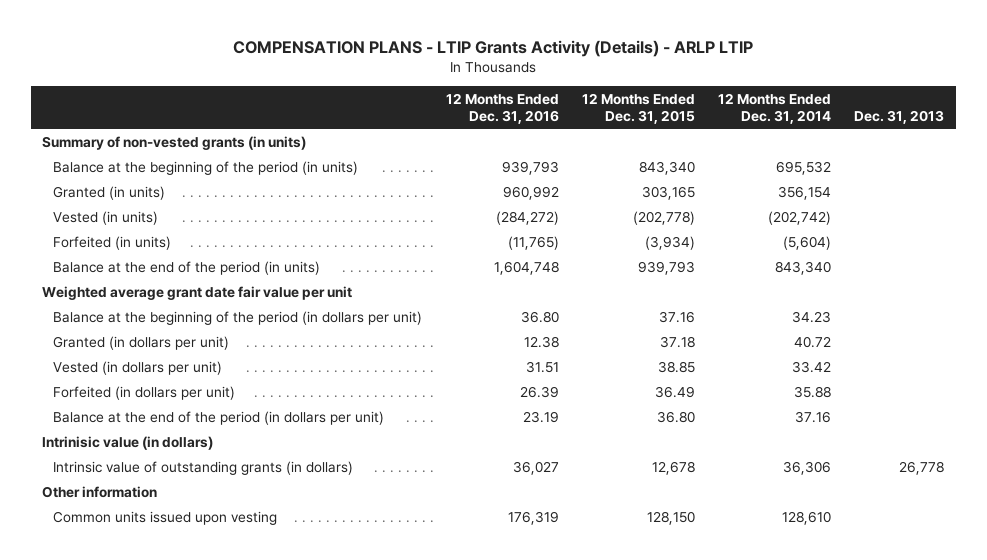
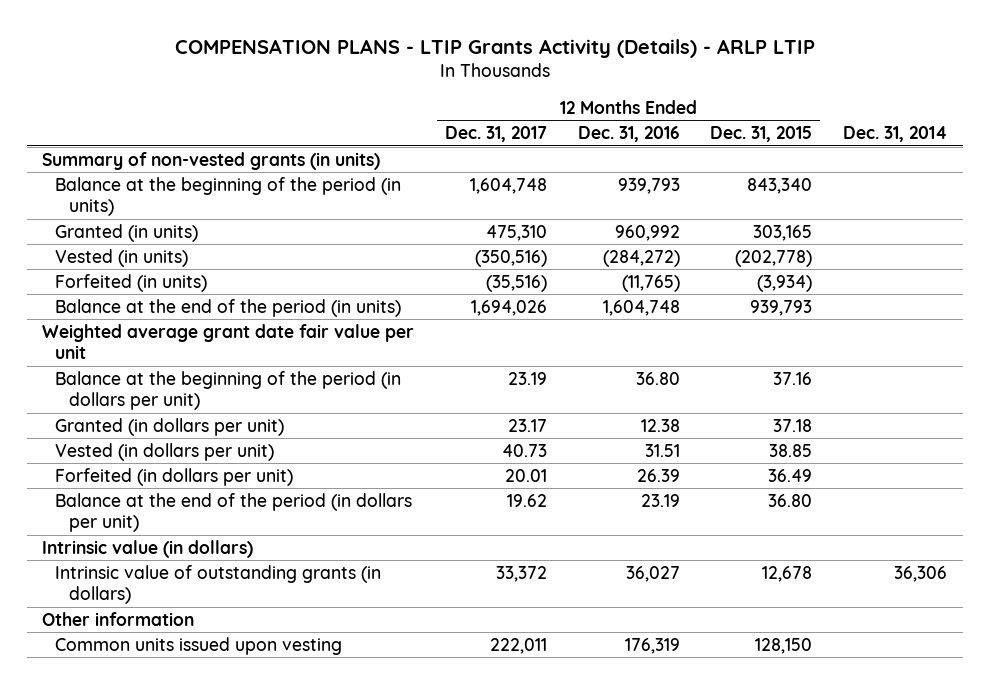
[718,92,832,124] 12 Months Ended Dec. 31, 2014 -> none
[854,109,945,124] Dec. 31, 2013 -> none
none -> [444,126,547,143] Dec. 31, 2017
none -> [843,126,948,143] Dec. 31, 2014
[42,435,214,450] Intrinisic value (in dollars) -> [42,539,254,558] Intrinsic value (in dollars)

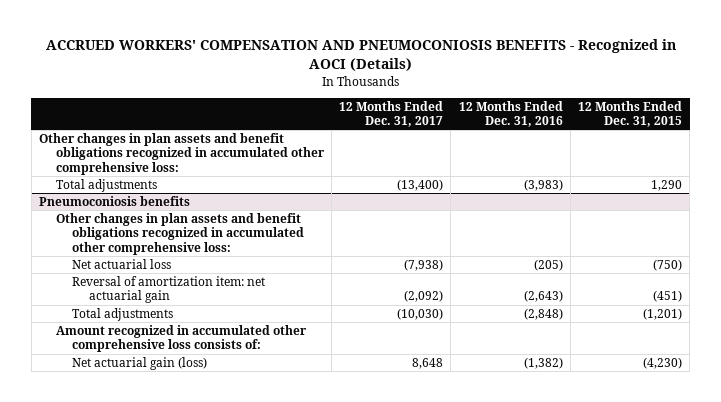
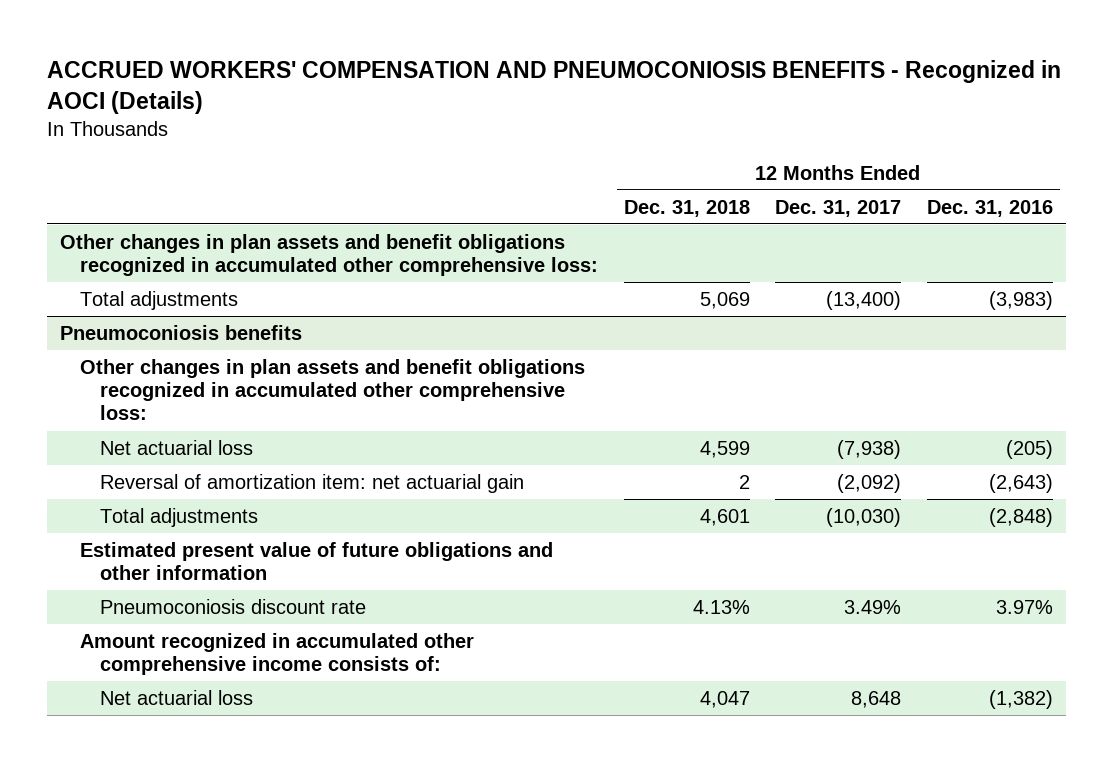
[577,100,682,128] 12 Months Ended Dec. 31, 2015 -> none
none -> [623,199,750,217] Dec. 31, 2018
none -> [79,541,553,581] Estimated present value of future obligations and other information
none -> [100,598,367,614] Pneumoconiosis discount rate
[55,325,307,353] Amount recognized in accumulated other comprehensive loss consists of: -> [79,632,474,676] Amount recognized in accumulated other comprehensive income consists of:
[72,357,208,371] Net actuarial gain (loss) -> [100,689,254,705] Net actuarial loss

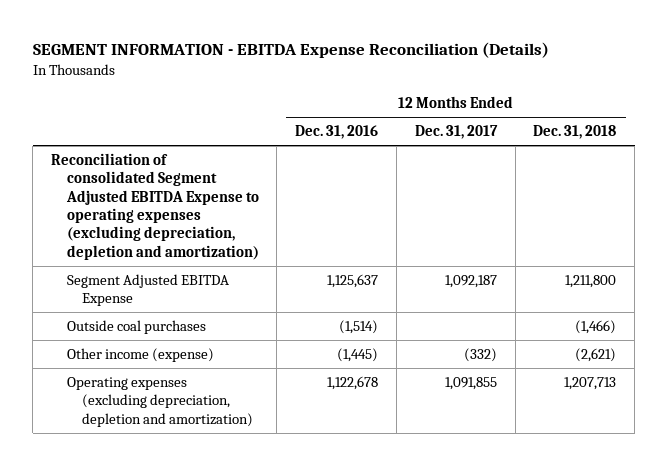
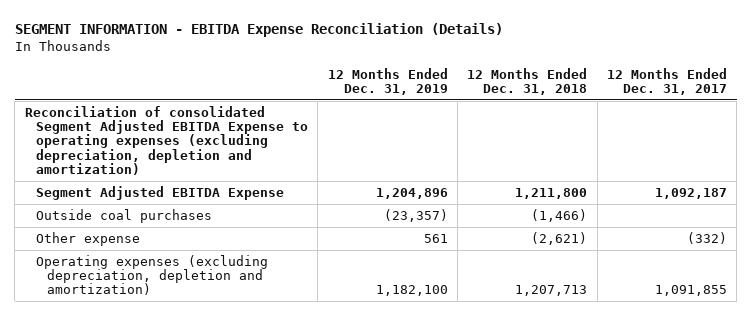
[295,125,379,140] Dec. 31, 2016 -> none
none -> [327,67,448,96] 12 Months Ended Dec. 31, 2019
[66,347,214,362] Other income (expense) -> [35,231,140,246] Other expense

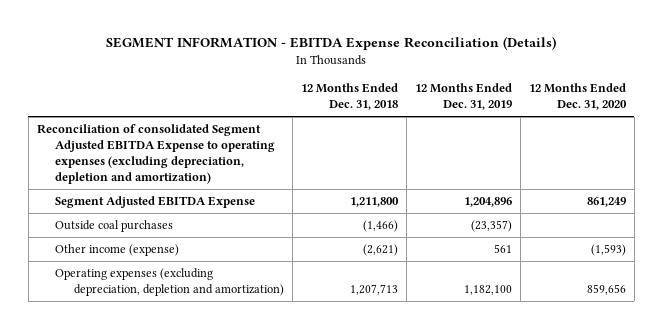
[606,67,727,96] 12 Months Ended Dec. 31, 2017 -> none
none -> [528,83,627,111] 12 Months Ended Dec. 31, 2020
[35,231,140,246] Other expense -> [55,244,180,257] Other income (expense)

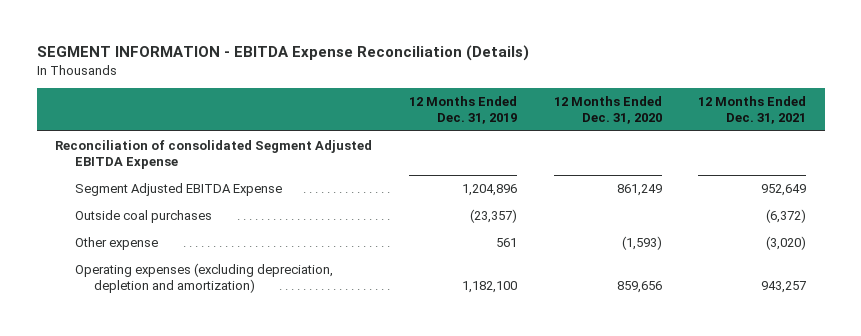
[300,83,398,111] 12 Months Ended Dec. 31, 2018 -> none
none -> [698,95,807,125] 12 Months Ended Dec. 31, 2021
[36,124,276,185] Reconciliation of consolidated Segment Adjusted EBITDA Expense to operating expenses (excluding depreciation, depletion and amortization) -> [55,139,373,170] Reconciliation of consolidated Segment Adjusted EBITDA Expense
[55,244,180,257] Other income (expense) -> [74,236,158,250] Other expense

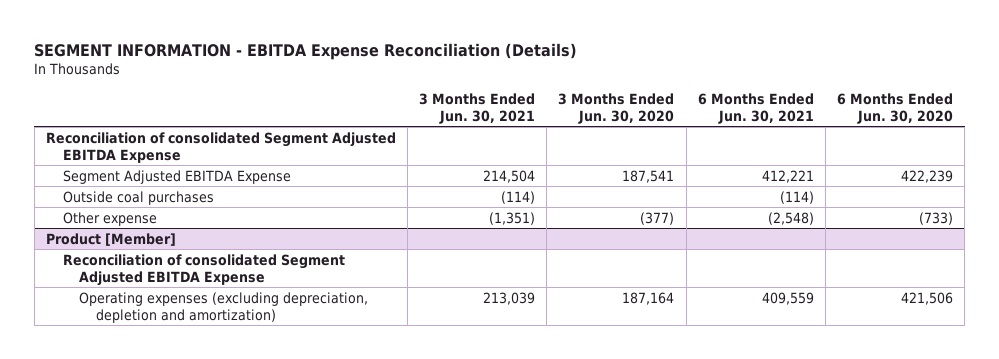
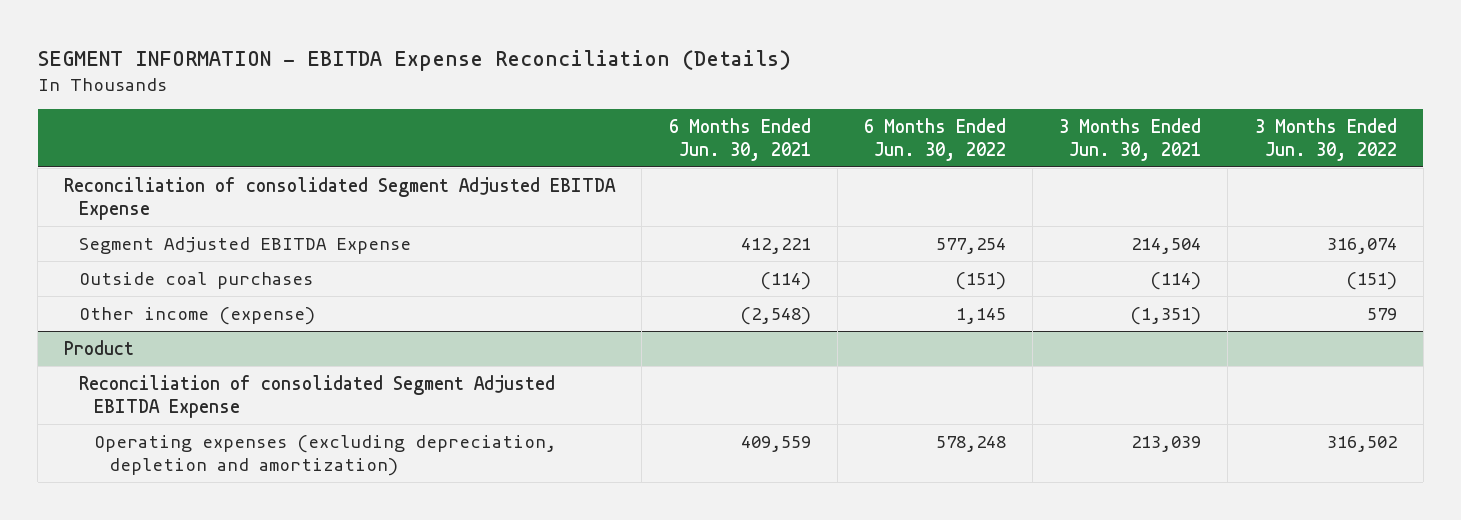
[558,92,675,124] 3 Months Ended Jun. 30, 2020 -> none
[837,92,954,124] 6 Months Ended Jun. 30, 2020 -> none
none -> [863,117,1006,161] 6 Months Ended Jun. 30, 2022
none -> [1254,117,1397,161] 3 Months Ended Jun. 30, 2022
[62,211,157,226] Other expense -> [79,306,316,325] Other income (expense)
[45,232,176,246] Product [Member] -> [64,339,135,355] Product

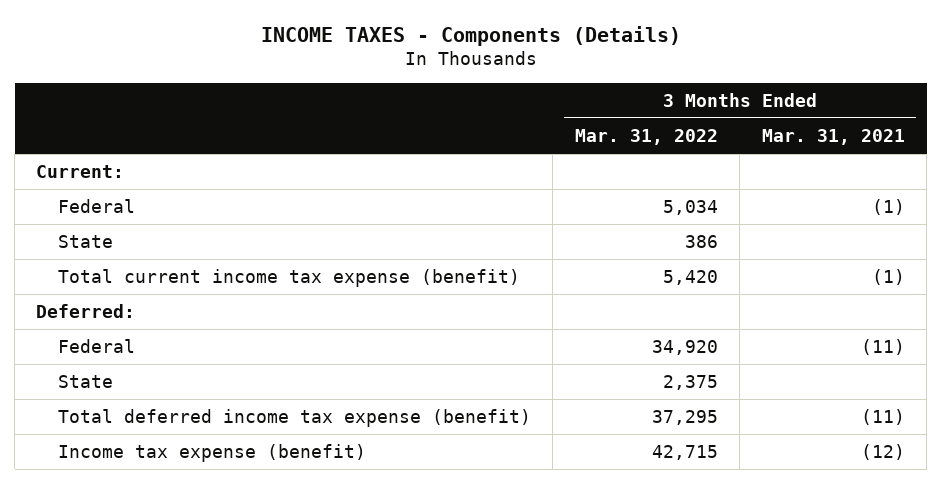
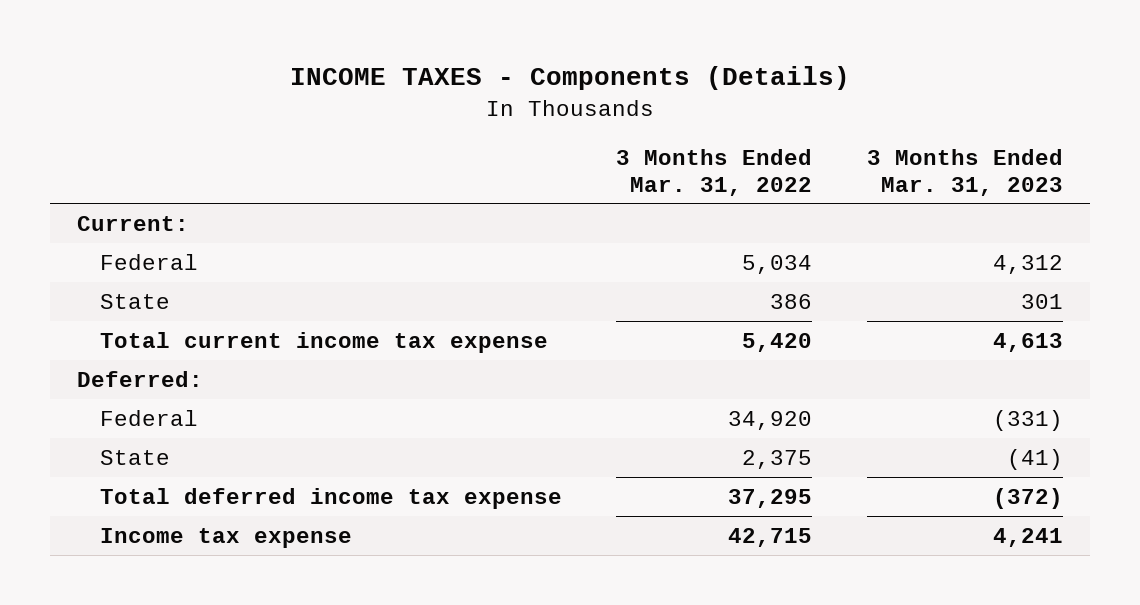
[761,128,905,145] Mar. 31, 2021 -> none
none -> [866,149,1063,196] 3 Months Ended Mar. 31, 2023
[58,269,521,288] Total current income tax expense (benefit) -> [100,331,549,353] Total current income tax expense
[58,409,532,428] Total deferred income tax expense (benefit) -> [100,487,563,509] Total deferred income tax expense
[58,444,367,463] Income tax expense (benefit) -> [100,527,353,548] Income tax expense

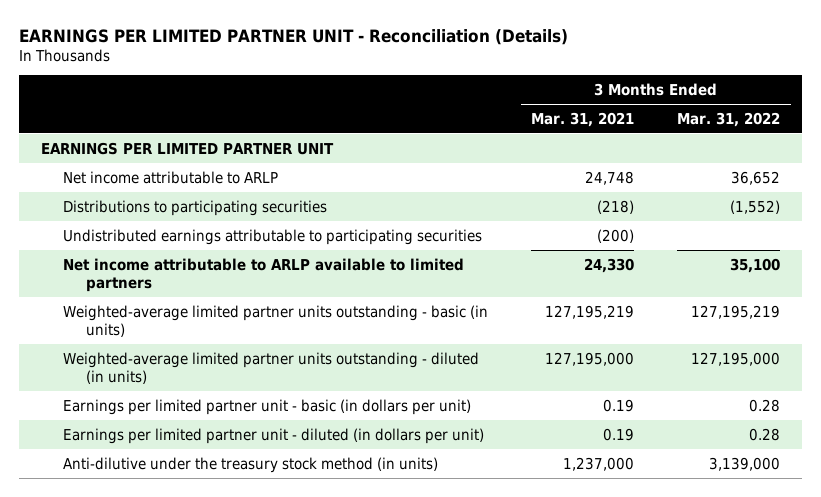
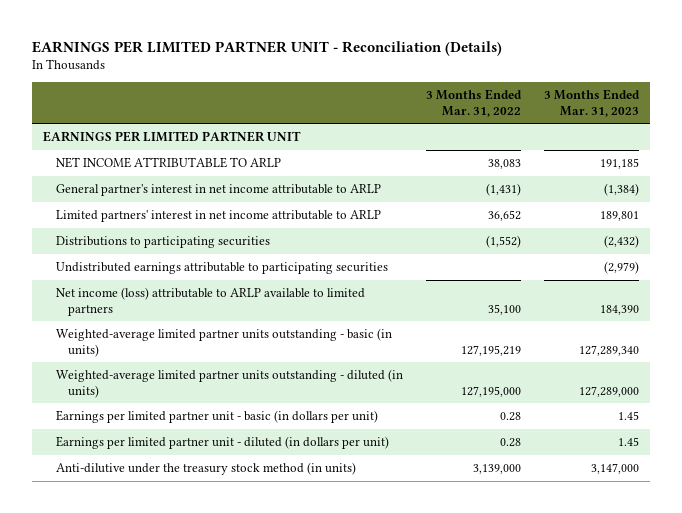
[531,111,635,127] Mar. 31, 2021 -> none
none -> [543,89,640,117] 3 Months Ended Mar. 31, 2023
[63,170,279,184] Net income attributable to ARLP -> [55,156,281,168] NET INCOME ATTRIBUTABLE TO ARLP
[731,170,781,185] 36,652 -> [487,158,521,169] 38,083
none -> [55,183,381,196] General partner's interest in net income attributable to ARLP
none -> [55,209,381,222] Limited partners' interest in net income attributable to ARLP
[63,257,465,292] Net income attributable to ARLP available to limited partners -> [55,286,365,316] Net income (loss) attributable to ARLP available to limited partners

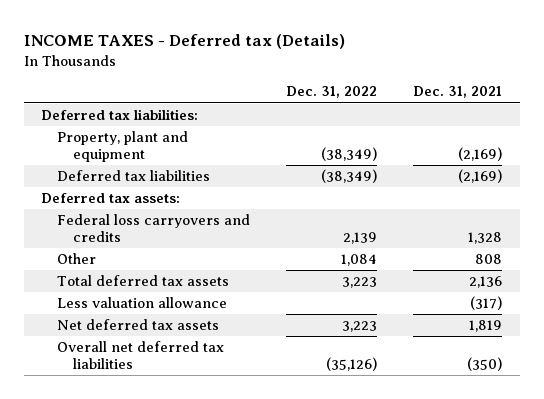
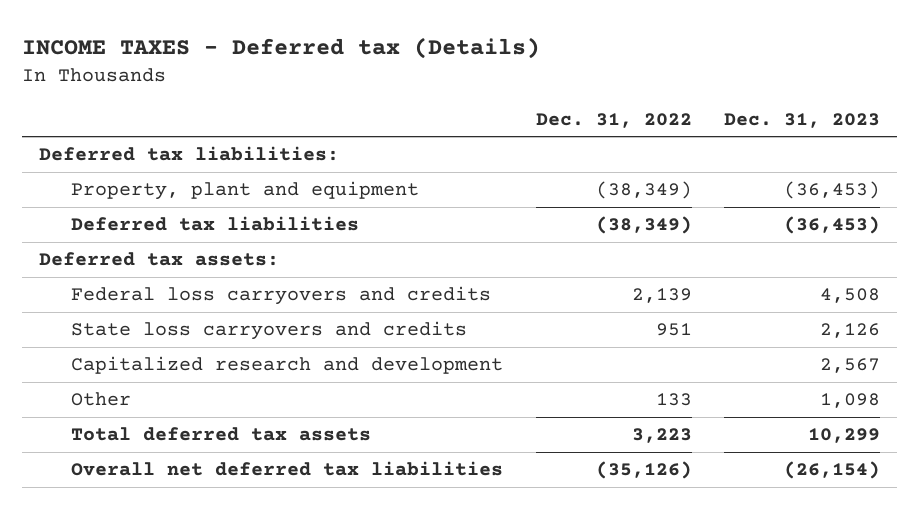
[413,86,503,99] Dec. 31, 2021 -> none
none -> [724,112,881,128] Dec. 31, 2023
none -> [70,321,467,341] State loss carryovers and credits
none -> [70,356,503,375] Capitalized research and development
[341,254,378,267] 1,084 -> [655,393,692,407] 133
[57,297,228,309] Less valuation allowance -> none
[57,319,220,331] Net deferred tax assets -> none

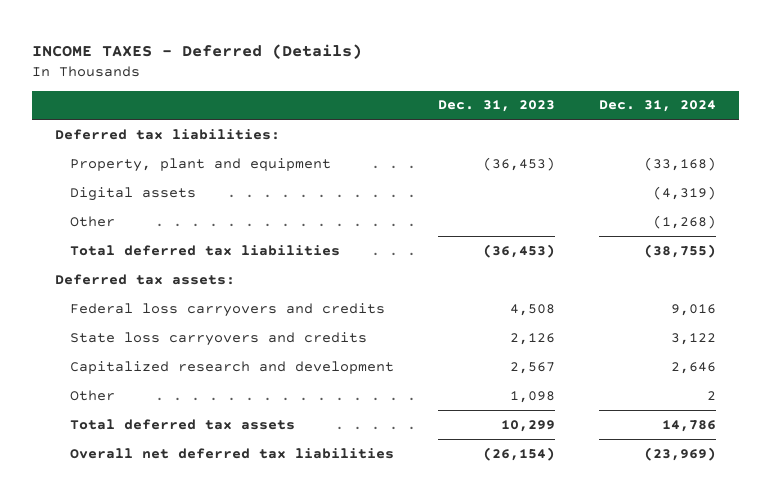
[22,36,541,59] INCOME TAXES - Deferred tax (Details) -> [32,43,363,59] INCOME TAXES - Deferred (Details)
[535,112,692,128] Dec. 31, 2022 -> none
none -> [599,100,717,113] Dec. 31, 2024
none -> [69,186,196,201] Digital assets
none -> [69,215,115,227] Other
[70,216,359,232] Deferred tax liabilities -> [69,244,340,256] Total deferred tax liabilities

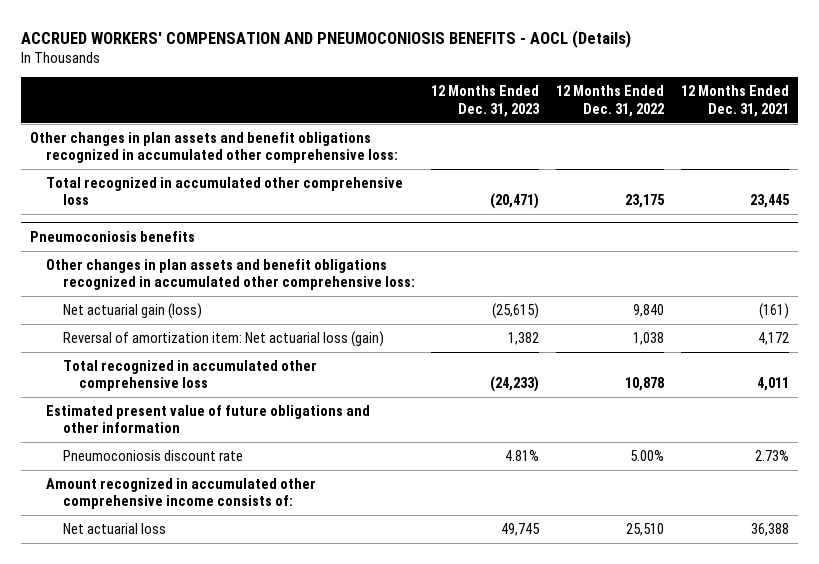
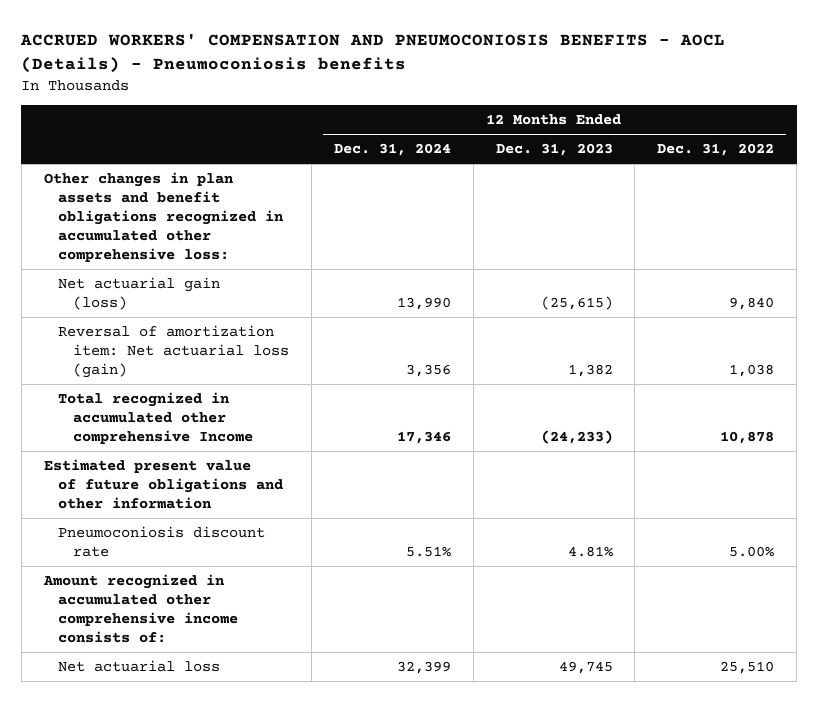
[21,29,632,48] ACCRUED WORKERS' COMPENSATION AND PNEUMOCONIOSIS BENEFITS - AOCL (Details) -> [20,34,726,73] ACCRUED WORKERS' COMPENSATION AND PNEUMOCONIOSIS BENEFITS - AOCL (Details) - Pneumoconiosis benefits
[681,85,790,117] 12 Months Ended Dec. 31, 2021 -> none
none -> [333,143,451,157] Dec. 31, 2024
[46,177,404,206] Total recognized in accumulated other comprehensive loss -> none
[29,230,195,242] Pneumoconiosis benefits -> none
[46,259,415,291] Other changes in plan assets and benefit obligations recognized in accumulated other comprehensive loss: -> none
[62,360,317,392] Total recognized in accumulated other comprehensive loss -> [58,392,253,444] Total recognized in accumulated other comprehensive Income

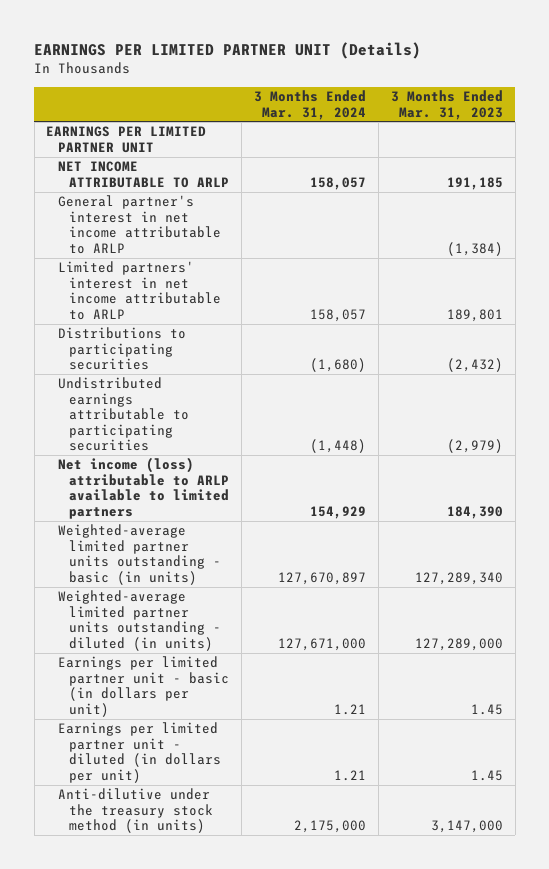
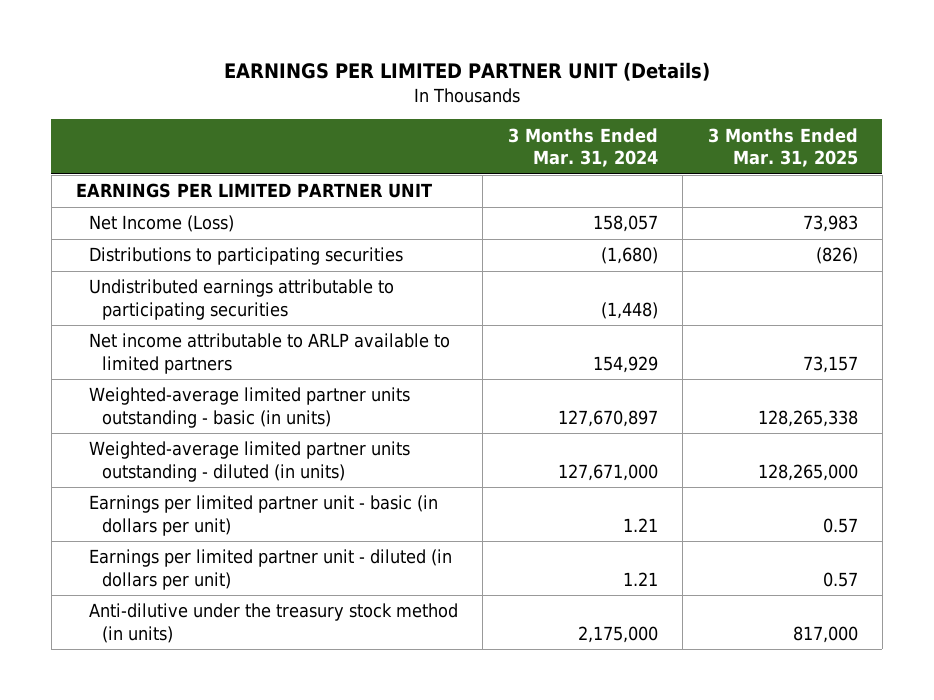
[390,90,503,120] 3 Months Ended Mar. 31, 2023 -> none
none -> [707,127,858,167] 3 Months Ended Mar. 31, 2025
[57,195,222,254] General partner's interest in net income attributable to ARLP -> none
[57,261,222,320] Limited partners' interest in net income attributable to ARLP -> none
[57,161,230,188] NET INCOME ATTRIBUTABLE TO ARLP -> [89,215,235,233] Net Income (Loss)
[57,457,230,519] Net income (loss) attributable to ARLP available to limited partners -> [89,333,451,374] Net income attributable to ARLP available to limited partners

